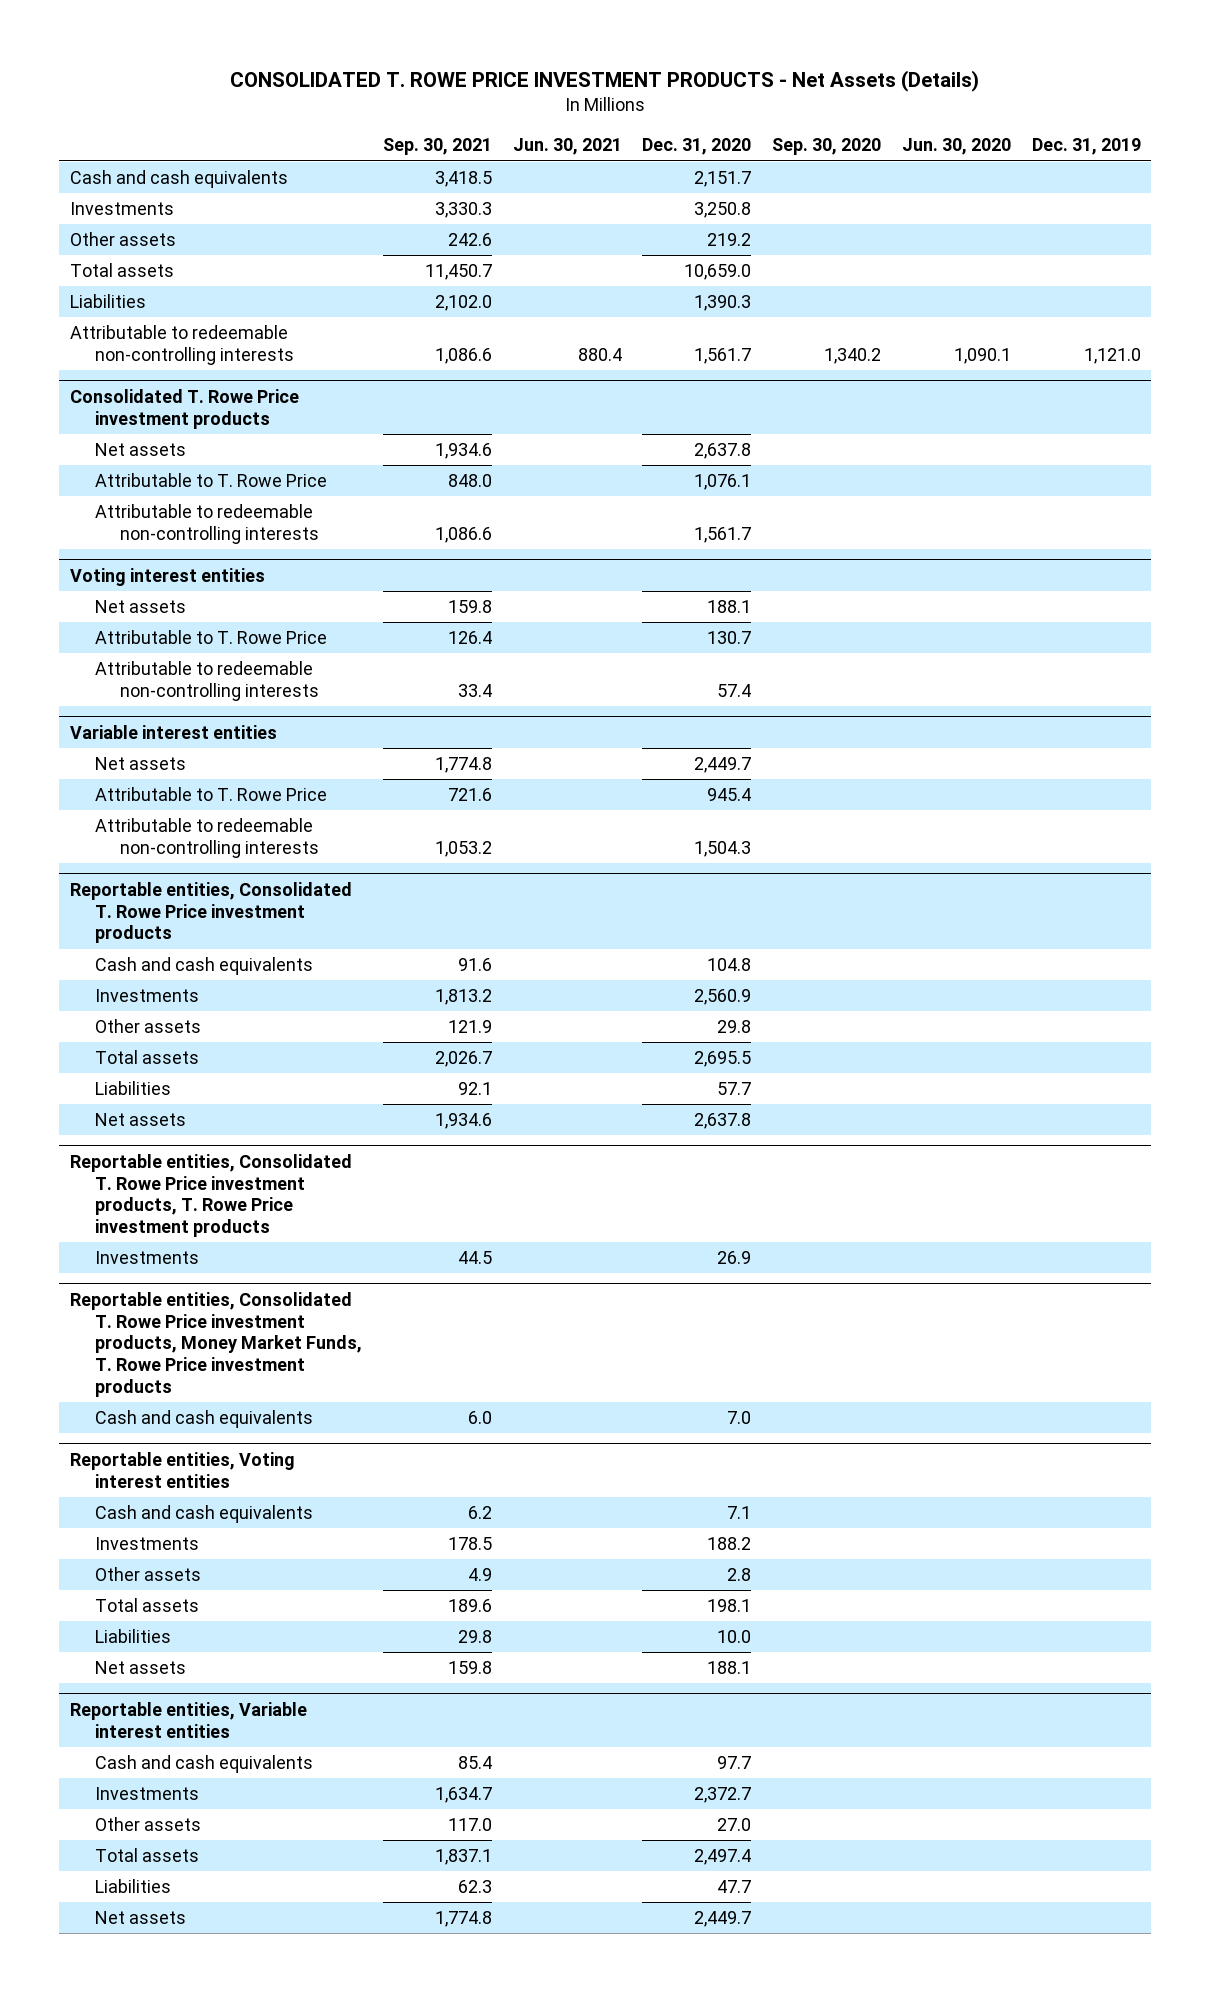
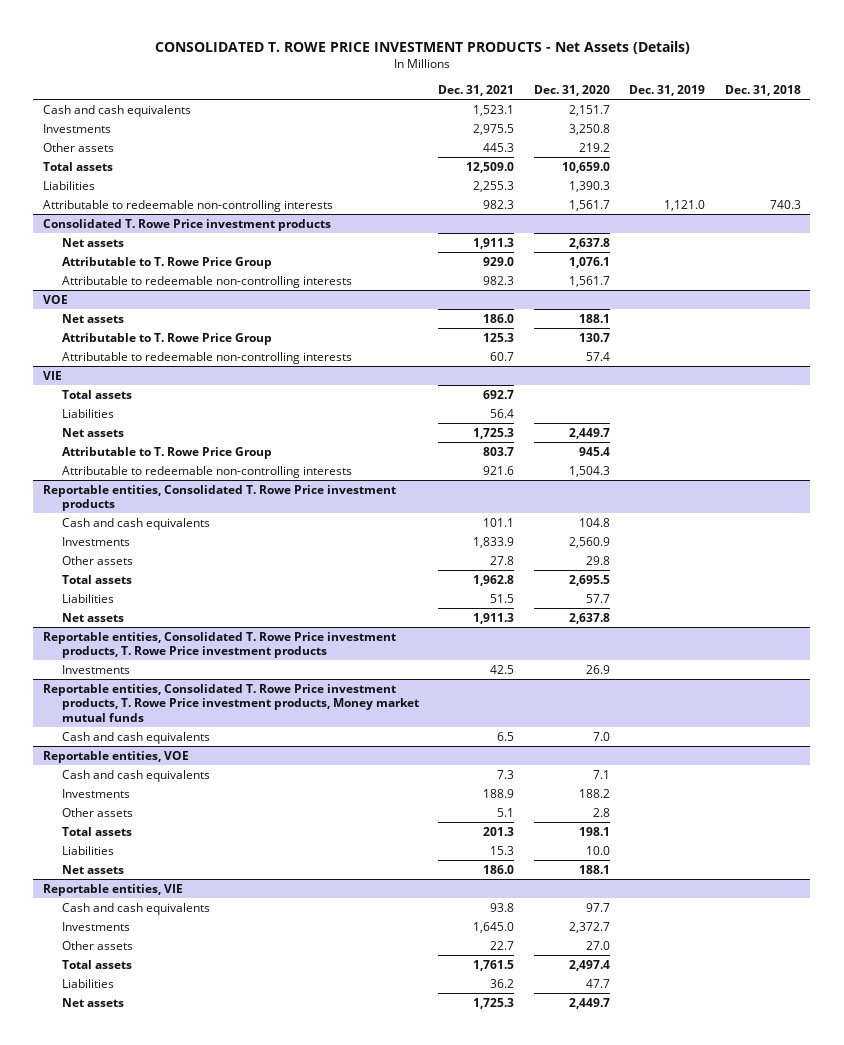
[382,138,492,156] Sep. 30, 2021 -> none
[512,138,622,156] Jun. 30, 2021 -> none
[772,138,882,156] Sep. 30, 2020 -> none
[901,138,1011,156] Jun. 30, 2020 -> none
none -> [438,85,515,97] Dec. 31, 2021
none -> [724,85,801,97] Dec. 31, 2018
[95,473,328,488] Attributable to T. Rowe Price -> [62,256,273,269] Attributable to T. Rowe Price Group
[69,567,265,586] Voting interest entities -> [43,294,69,304] VOE
[95,630,328,645] Attributable to T. Rowe Price -> [62,332,273,345] Attributable to T. Rowe Price Group
[69,724,277,739] Variable interest entities -> [43,370,63,380] VIE
none -> [62,389,133,399] Total assets
none -> [62,408,115,418] Liabilities
[95,787,328,802] Attributable to T. Rowe Price -> [62,446,273,459] Attributable to T. Rowe Price Group
[69,1291,363,1397] Reportable entities, Consolidated T. Rowe Price investment products, Money Market Funds, T. Rowe Price investment products -> [43,683,420,722] Reportable entities, Consolidated T. Rowe Price investment products, T. Rowe Price investment products, Money market mutual funds
[69,1451,295,1488] Reportable entities, Voting interest entities -> none
none -> [43,750,190,763] Reportable entities, VOE
[69,1701,307,1738] Reportable entities, Variable interest entities -> none
none -> [43,883,184,896] Reportable entities, VIE

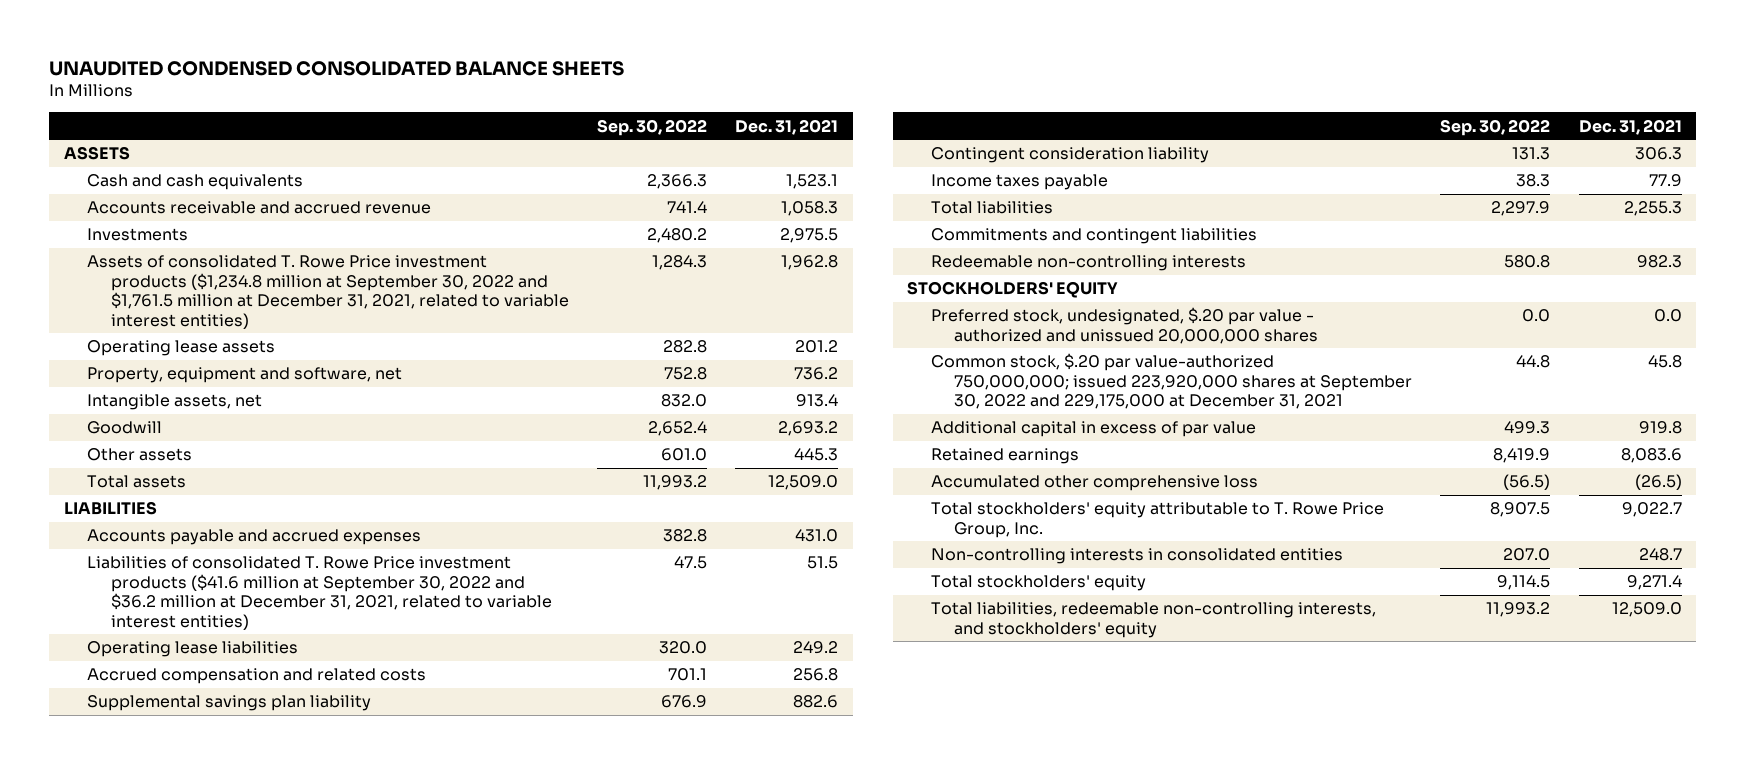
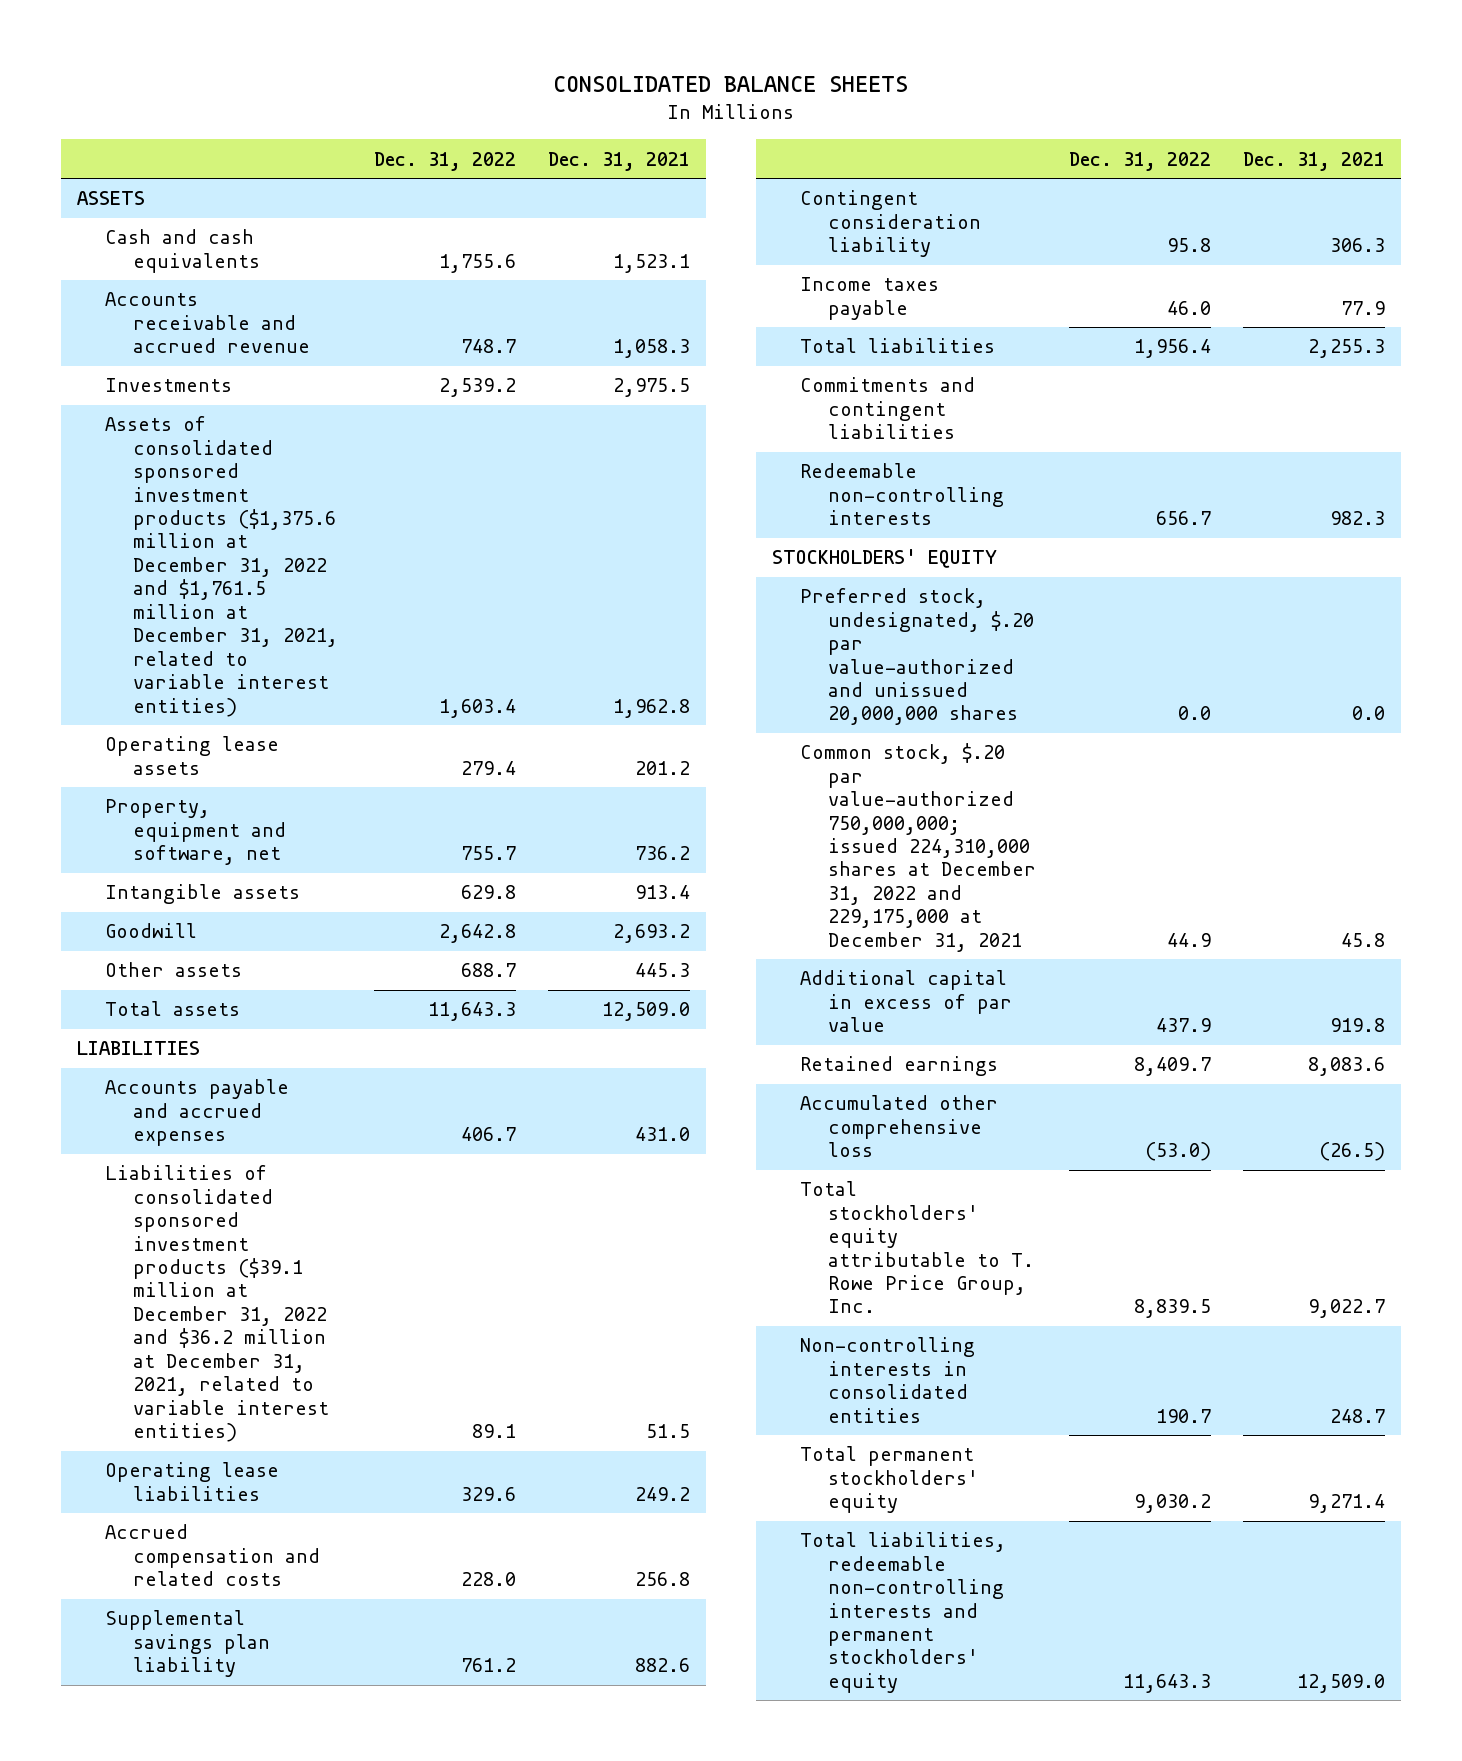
[49,60,625,76] UNAUDITED CONDENSED CONSOLIDATED BALANCE SHEETS -> [553,76,909,93] CONSOLIDATED BALANCE SHEETS
[596,118,707,136] Sep. 30, 2022 -> none
none -> [373,151,516,171] Dec. 31, 2022
[87,255,569,329] Assets of consolidated T. Rowe Price investment products ($1,234.8 million at September 30, 2022 and $1,761.5 million at December 31, 2021, related to variable interest entities) -> [105,416,339,717] Assets of consolidated sponsored investment products ($1,375.6 million at December 31, 2022 and $1,761.5 million at December 31, 2021, related to variable interest entities)
[87,394,263,411] Intangible assets, net -> [105,884,301,905] Intangible assets
[87,556,552,630] Liabilities of consolidated T. Rowe Price investment products ($41.6 million at September 30, 2022 and $36.2 million at December 31, 2021, related to variable interest entities) -> [105,1165,330,1443] Liabilities of consolidated sponsored investment products ($39.1 million at December 31, 2022 and $36.2 million at December 31, 2021, related to variable interest entities)
[930,307,1318,344] Preferred stock, undesignated, $.20 par value - authorized and unissued 20,000,000 shares -> [800,588,1035,726] Preferred stock, undesignated, $.20 par value-authorized and unissued 20,000,000 shares
[930,353,1412,410] Common stock, $.20 par value-authorized 750,000,000; issued 223,920,000 shares at September 30, 2022 and 229,175,000 at December 31, 2021 -> [800,743,1037,952] Common stock, $.20 par value-authorized 750,000,000; issued 224,310,000 shares at December 31, 2022 and 229,175,000 at December 31, 2021
[930,575,1146,592] Total stockholders' equity -> [800,1446,979,1514] Total permanent stockholders' equity
[930,602,1376,638] Total liabilities, redeemable non-controlling interests, and stockholders' equity -> [800,1532,1007,1693] Total liabilities, redeemable non-controlling interests and permanent stockholders' equity

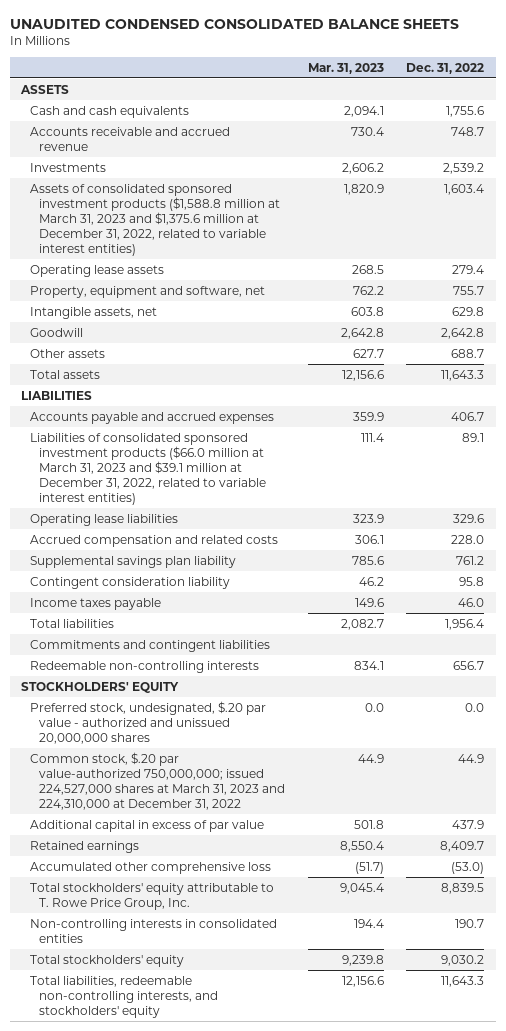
[553,76,909,93] CONSOLIDATED BALANCE SHEETS -> [10,18,460,29] UNAUDITED CONDENSED CONSOLIDATED BALANCE SHEETS
[547,151,690,171] Dec. 31, 2021 -> none
none -> [307,62,384,74] Mar. 31, 2023
[105,416,339,717] Assets of consolidated sponsored investment products ($1,375.6 million at December 31, 2022 and $1,761.5 million at December 31, 2021, related to variable interest entities) -> [30,183,281,256] Assets of consolidated sponsored investment products ($1,588.8 million at March 31, 2023 and $1,375.6 million at December 31, 2022, related to variable interest entities)
[105,884,301,905] Intangible assets -> [30,306,158,319] Intangible assets, net
[105,1165,330,1443] Liabilities of consolidated sponsored investment products ($39.1 million at December 31, 2022 and $36.2 million at December 31, 2021, related to variable interest entities) -> [30,432,267,505] Liabilities of consolidated sponsored investment products ($66.0 million at March 31, 2023 and $39.1 million at December 31, 2022, related to variable interest entities)
[800,588,1035,726] Preferred stock, undesignated, $.20 par value-authorized and unissued 20,000,000 shares -> [30,700,267,744] Preferred stock, undesignated, $.20 par value - authorized and unissued 20,000,000 shares
[800,743,1037,952] Common stock, $.20 par value-authorized 750,000,000; issued 224,310,000 shares at December 31, 2022 and 229,175,000 at December 31, 2021 -> [30,751,286,810] Common stock, $.20 par value-authorized 750,000,000; issued 224,527,000 shares at March 31, 2023 and 224,310,000 at December 31, 2022
[800,1446,979,1514] Total permanent stockholders' equity -> [30,954,185,967] Total stockholders' equity
[800,1532,1007,1693] Total liabilities, redeemable non-controlling interests and permanent stockholders' equity -> [30,975,219,1018] Total liabilities, redeemable non-controlling interests, and stockholders' equity

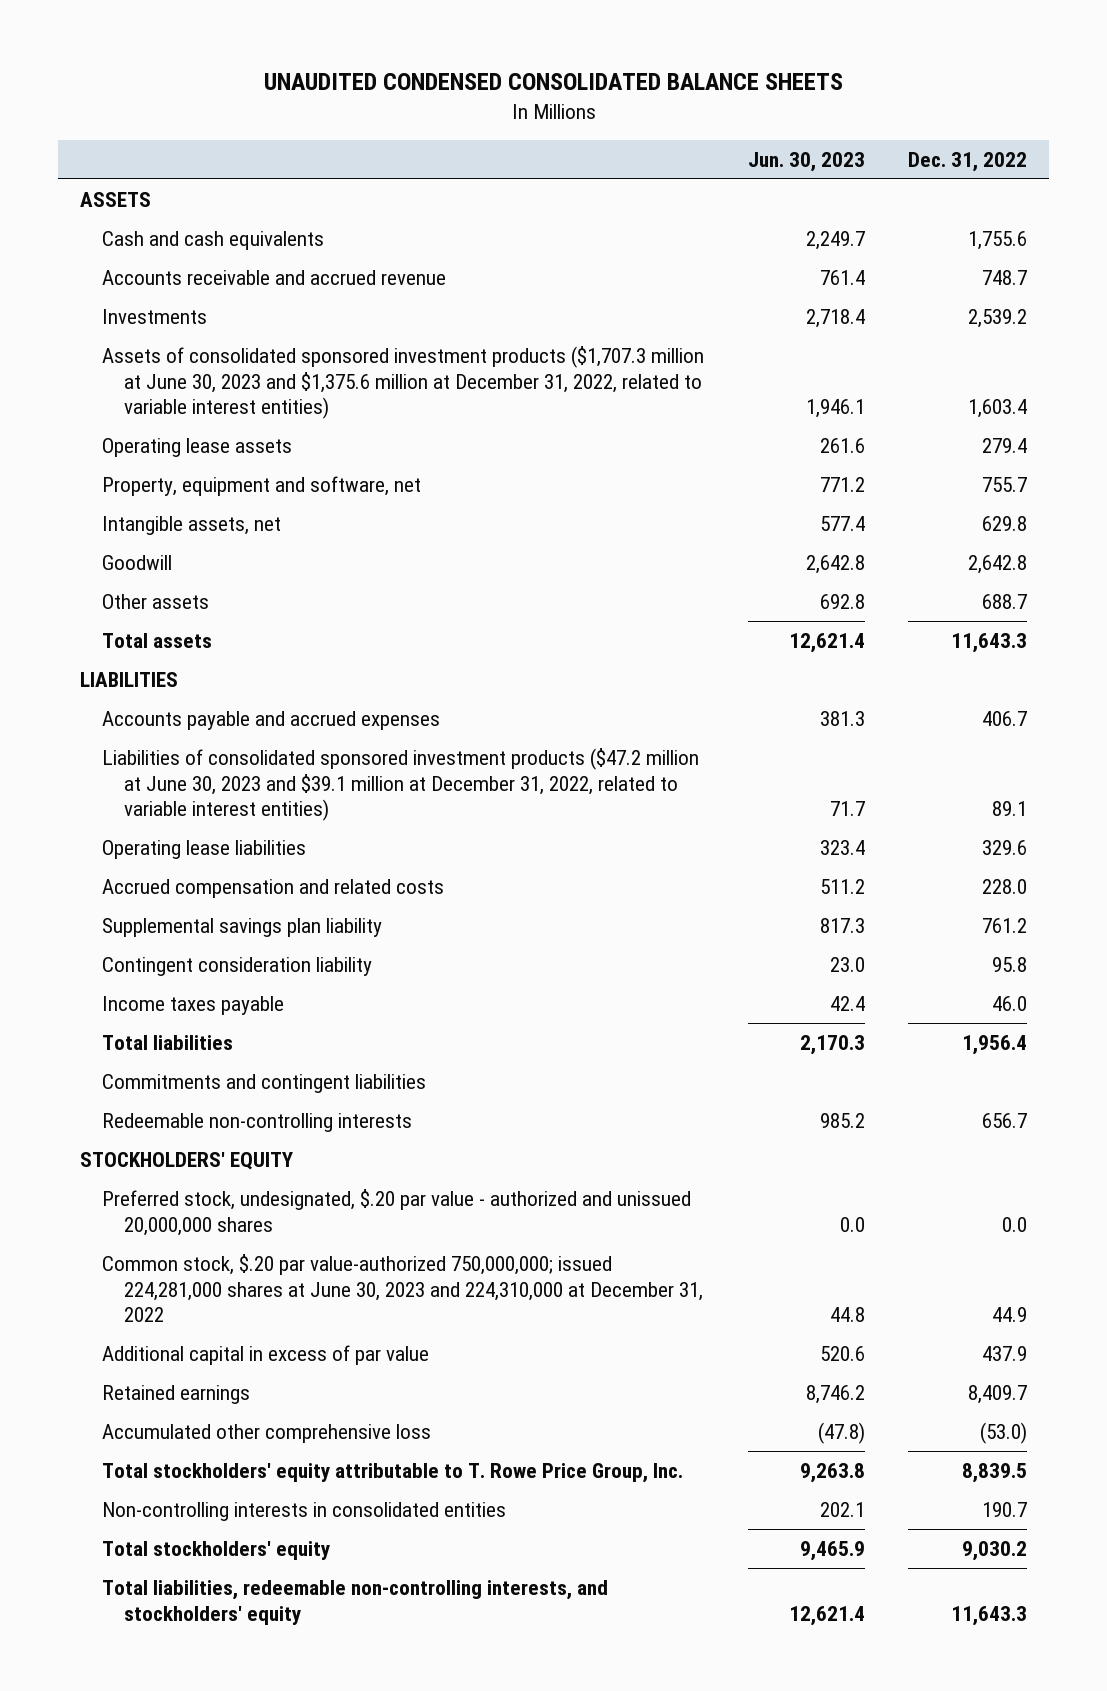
[307,62,384,74] Mar. 31, 2023 -> none
none -> [747,151,865,172] Jun. 30, 2023
[30,183,281,256] Assets of consolidated sponsored investment products ($1,588.8 million at March 31, 2023 and $1,375.6 million at December 31, 2022, related to variable interest entities) -> [102,345,705,420] Assets of consolidated sponsored investment products ($1,707.3 million at June 30, 2023 and $1,375.6 million at December 31, 2022, related to variable interest entities)
[30,432,267,505] Liabilities of consolidated sponsored investment products ($66.0 million at March 31, 2023 and $39.1 million at December 31, 2022, related to variable interest entities) -> [102,747,700,822] Liabilities of consolidated sponsored investment products ($47.2 million at June 30, 2023 and $39.1 million at December 31, 2022, related to variable interest entities)
[30,751,286,810] Common stock, $.20 par value-authorized 750,000,000; issued 224,527,000 shares at March 31, 2023 and 224,310,000 at December 31, 2022 -> [102,1253,704,1323] Common stock, $.20 par value-authorized 750,000,000; issued 224,281,000 shares at June 30, 2023 and 224,310,000 at December 31, 2022

